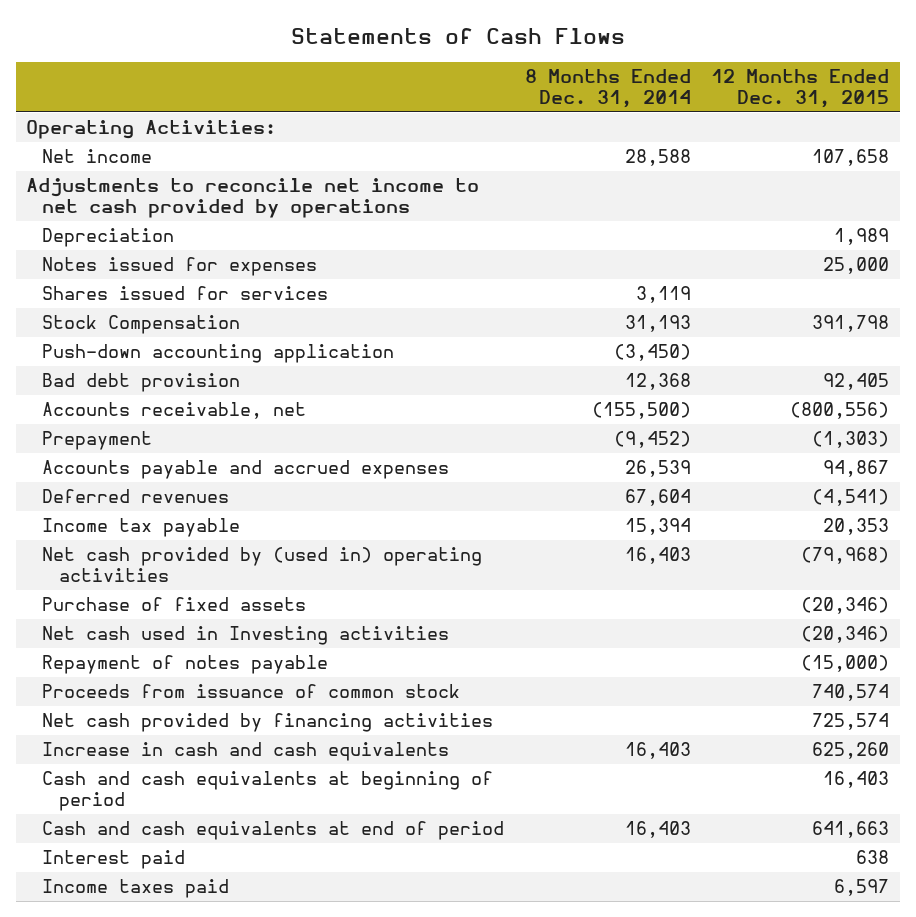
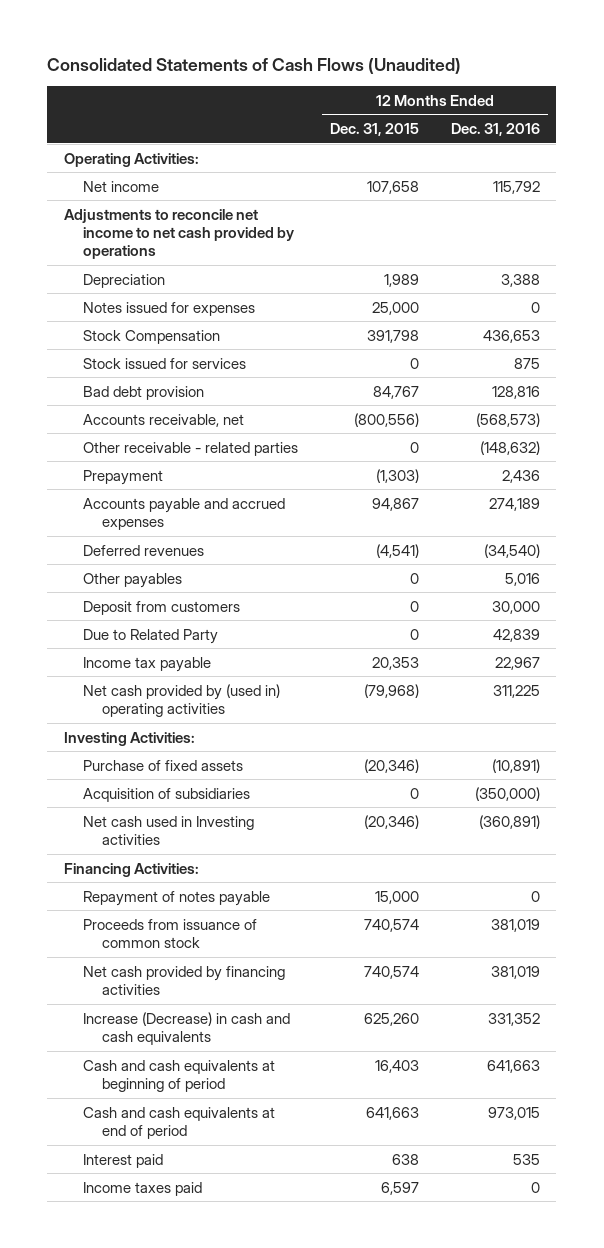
[290,27,625,44] Statements of Cash Flows -> [47,57,462,74] Consolidated Statements of Cash Flows (Unaudited)
[524,68,691,109] 8 Months Ended Dec. 31, 2014 -> none
none -> [451,123,541,137] Dec. 31, 2016
[42,286,329,301] Shares issued for services -> none
[42,344,395,364] Push-down accounting application -> none
none -> [82,357,246,369] Stock issued for services
[823,373,890,391] 92,405 -> [372,385,419,399] 84,767
none -> [82,441,298,456] Other receivable - related parties
none -> [82,572,182,588] Other payables
none -> [82,600,240,615] Deposit from customers
none -> [82,628,218,644] Due to Related Party
none -> [63,731,195,746] Investing Activities:
none -> [82,787,250,802] Acquisition of subsidiaries
none -> [63,862,199,877] Financing Activities:
[801,655,890,673] (15,000) -> [374,890,419,904] 15,000
[812,713,890,731] 725,574 -> [363,965,419,979] 740,574
[42,742,450,762] Increase in cash and cash equivalents -> [82,1011,290,1045] Increase (Decrease) in cash and cash equivalents

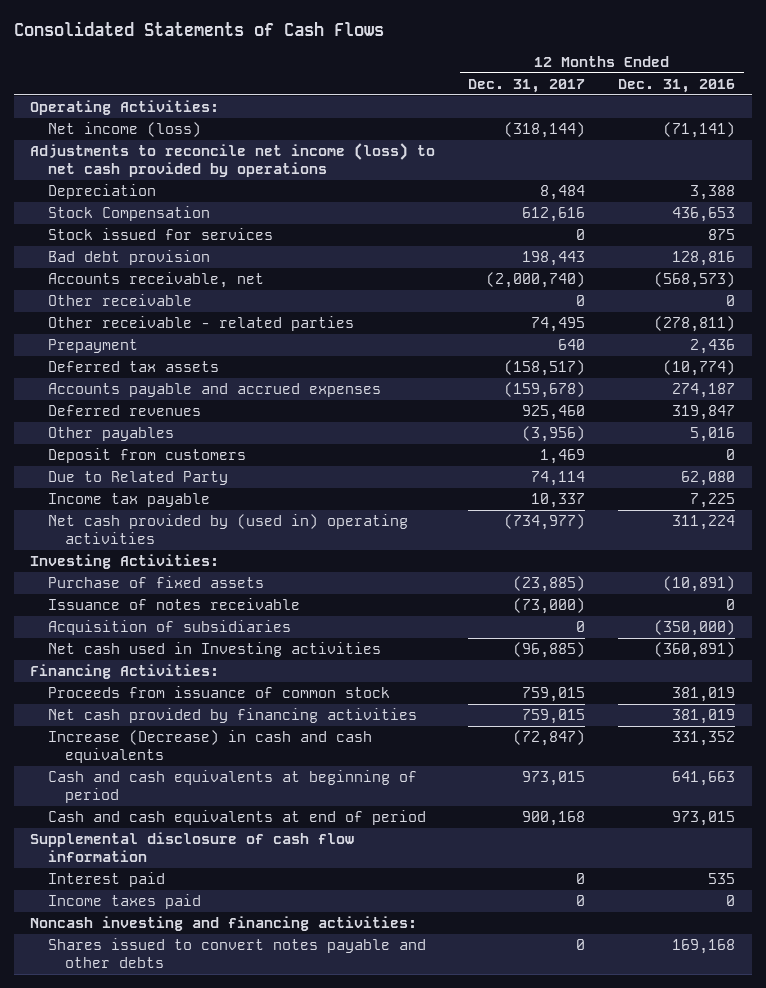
[47,57,462,74] Consolidated Statements of Cash Flows (Unaudited) -> [13,21,384,37] Consolidated Statements of Cash Flows
[329,123,419,137] Dec. 31, 2015 -> none
none -> [468,79,586,94] Dec. 31, 2017
[82,180,159,192] Net income -> [47,122,201,138] Net income (loss)
[493,180,541,194] 115,792 -> [663,122,736,139] (71,141)
[63,208,294,260] Adjustments to reconcile net income to net cash provided by operations -> [30,143,436,177] Adjustments to reconcile net income (loss) to net cash provided by operations
[82,301,255,316] Notes issued for expenses -> none
none -> [47,294,192,307] Other receivable
[480,440,541,455] (148,632) -> [654,316,736,333] (278,811)
none -> [47,361,219,373] Deferred tax assets
[489,497,541,511] 274,189 -> [672,383,736,399] 274,187
[484,543,541,558] (34,540) -> [672,405,736,421] 319,847
[492,600,541,614] 30,000 -> [726,449,736,461] 0
[493,628,541,642] 42,839 -> [681,471,736,487] 62,080
[495,656,541,670] 22,967 -> [690,493,736,509] 7,225
[493,684,541,698] 311,225 -> [672,515,736,531] 311,224
none -> [47,598,300,611] Issuance of notes receivable
[82,890,270,906] Repayment of notes payable -> none
none -> [30,832,355,862] Supplemental disclosure of cash flow information
none -> [30,916,418,932] Noncash investing and financing activities:
none -> [47,938,426,968] Shares issued to convert notes payable and other debts

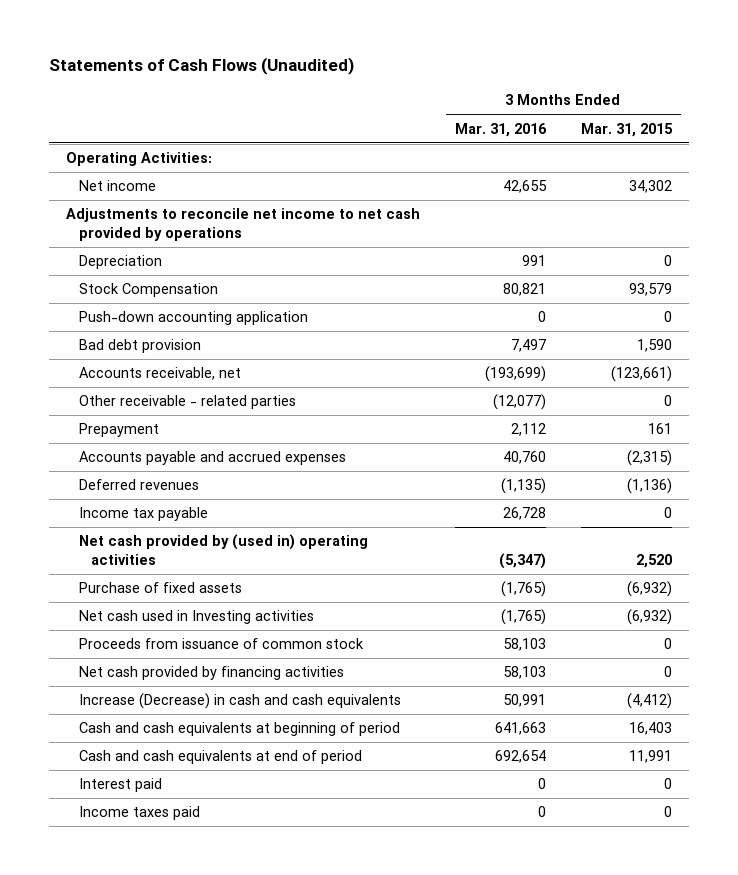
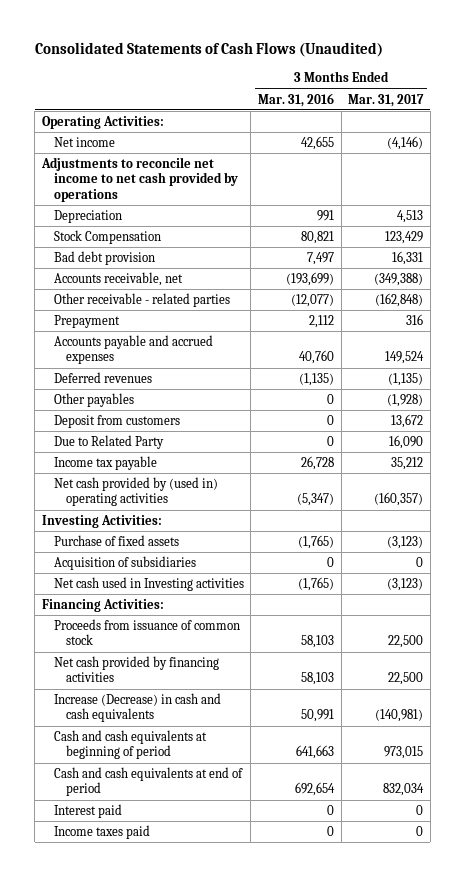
[48,57,354,76] Statements of Cash Flows (Unaudited) -> [34,42,383,58] Consolidated Statements of Cash Flows (Unaudited)
[580,122,673,137] Mar. 31, 2015 -> none
none -> [348,93,425,107] Mar. 31, 2017
[78,311,308,326] Push-down accounting application -> none
none -> [53,393,134,408] Other payables
none -> [53,415,180,429] Deposit from customers
none -> [53,435,164,450] Due to Related Party
none -> [41,515,162,529] Investing Activities:
none -> [53,556,196,571] Acquisition of subsidiaries
none -> [41,599,164,613] Financing Activities:

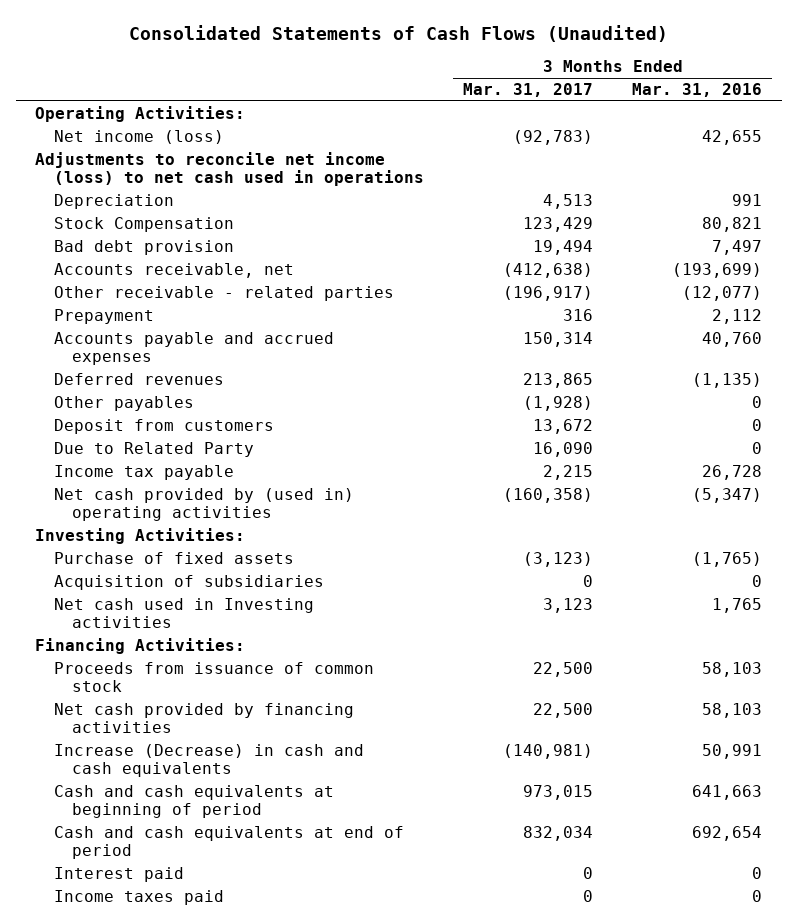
[53,137,115,148] Net income -> [53,129,224,144] Net income (loss)
[387,136,424,151] (4,146) -> [513,129,594,145] (92,783)
[40,157,238,202] Adjustments to reconcile net income to net cash provided by operations -> [35,151,424,187] Adjustments to reconcile net income (loss) to net cash used in operations
[392,251,424,266] 16,331 -> [533,239,594,255] 19,494
[374,273,424,287] (349,388) -> [503,262,594,278] (412,638)
[375,293,424,308] (162,848) -> [503,285,594,301] (196,917)
[385,351,425,365] 149,524 -> [523,331,594,347] 150,314
[388,373,424,387] (1,135) -> [523,372,594,388] 213,865
[391,457,424,471] 35,212 -> [543,464,594,480] 2,215
[374,492,424,507] (160,357) -> [503,487,594,503] (160,358)
[298,577,335,592] (1,765) -> [712,597,763,613] 1,765
[387,578,424,592] (3,123) -> [543,597,594,613] 3,123

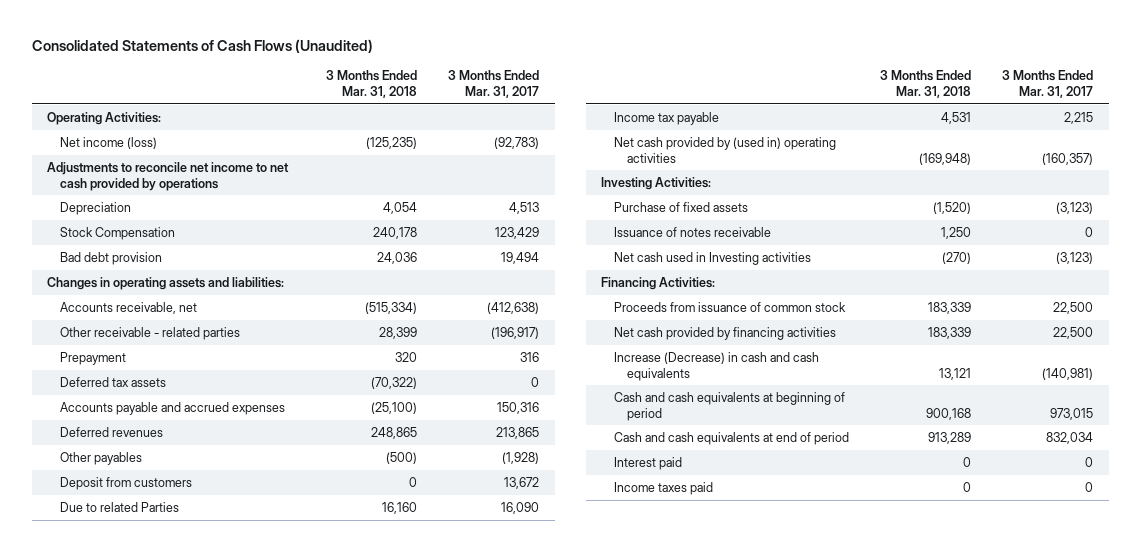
[632,83,763,98] Mar. 31, 2016 -> none
none -> [326,70,418,99] 3 Months Ended Mar. 31, 2018
[35,151,424,187] Adjustments to reconcile net income (loss) to net cash used in operations -> [47,161,290,191] Adjustments to reconcile net income to net cash provided by operations
none -> [47,276,285,290] Changes in operating assets and liabilities:
none -> [60,376,167,387] Deferred tax assets
[523,331,594,347] 150,314 -> [497,401,540,414] 150,316
[53,441,254,457] Due to Related Party -> [60,501,180,512] Due to related Parties
[503,487,594,503] (160,358) -> [1042,152,1094,165] (160,357)
[53,574,324,590] Acquisition of subsidiaries -> none
none -> [614,226,772,237] Issuance of notes receivable
[543,597,594,613] 3,123 -> [1056,251,1094,264] (3,123)

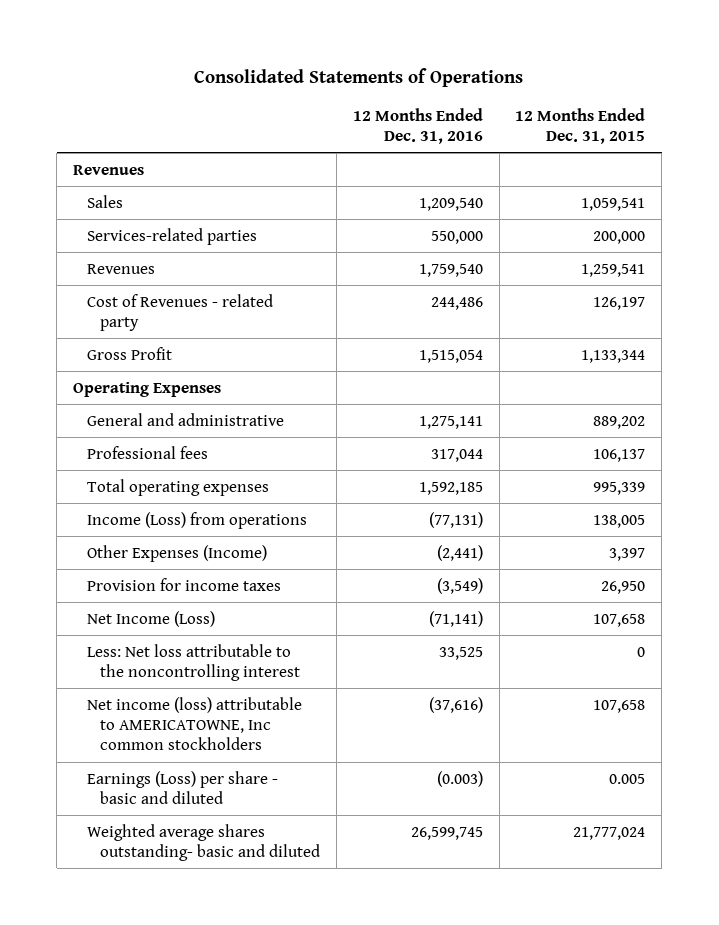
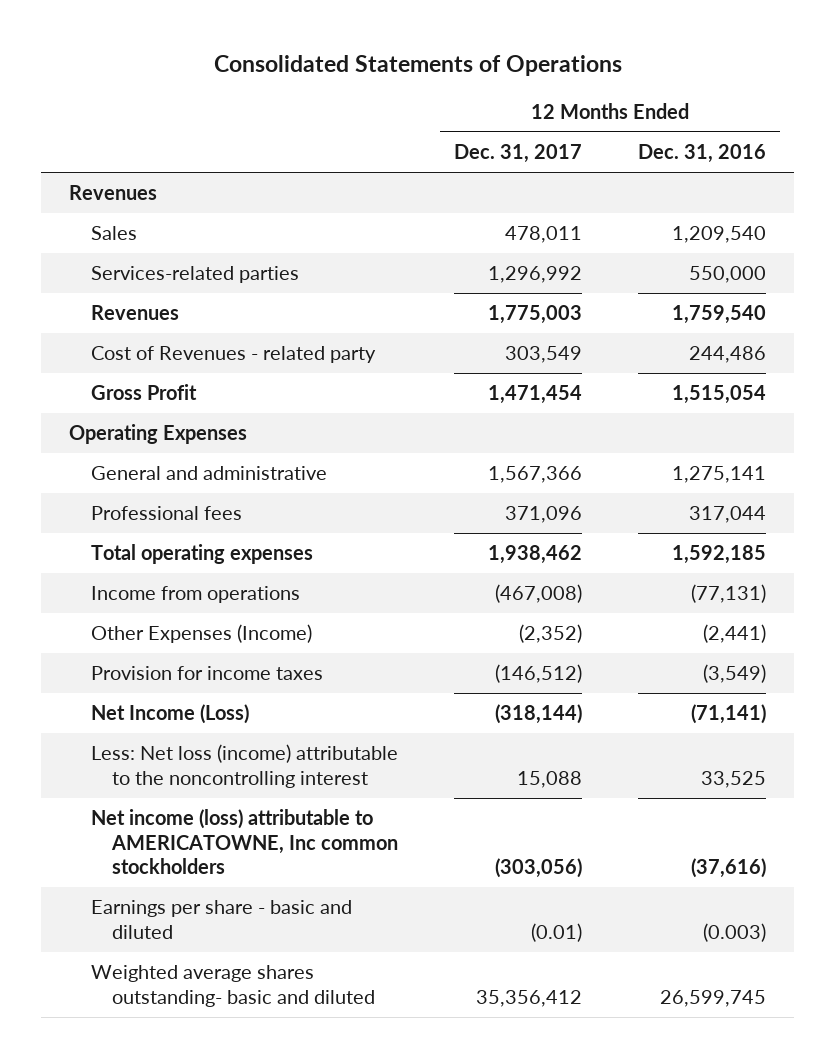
[515,107,646,145] 12 Months Ended Dec. 31, 2015 -> none
none -> [454,144,583,164] Dec. 31, 2017
[86,511,307,529] Income (Loss) from operations -> [90,586,300,604] Income from operations
[86,643,301,681] Less: Net loss attributable to the noncontrolling interest -> [90,744,398,788] Less: Net loss (income) attributable to the noncontrolling interest
[86,770,278,804] Earnings (Loss) per share - basic and diluted -> [90,900,352,939] Earnings per share - basic and diluted

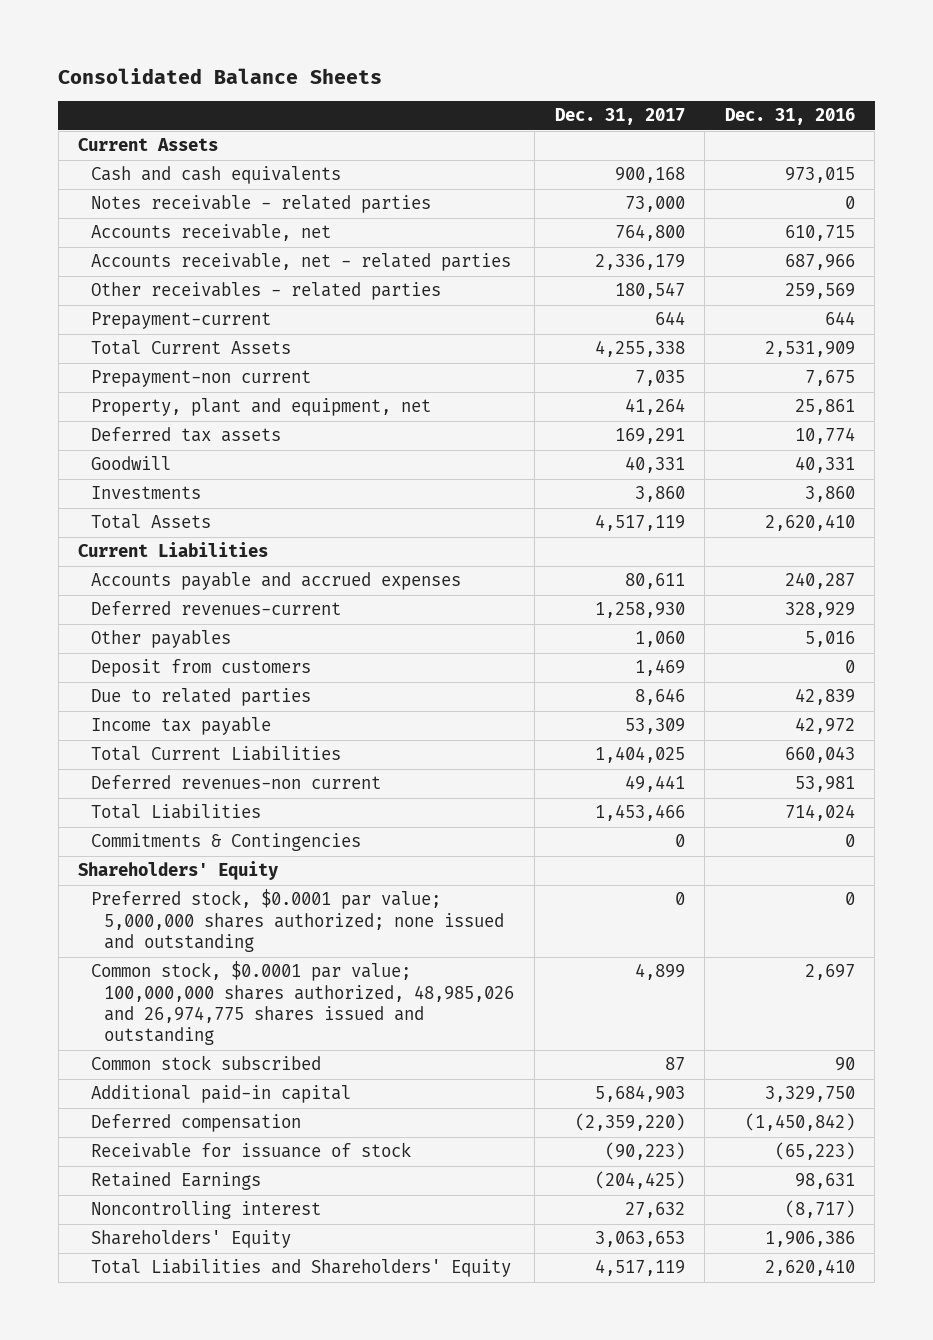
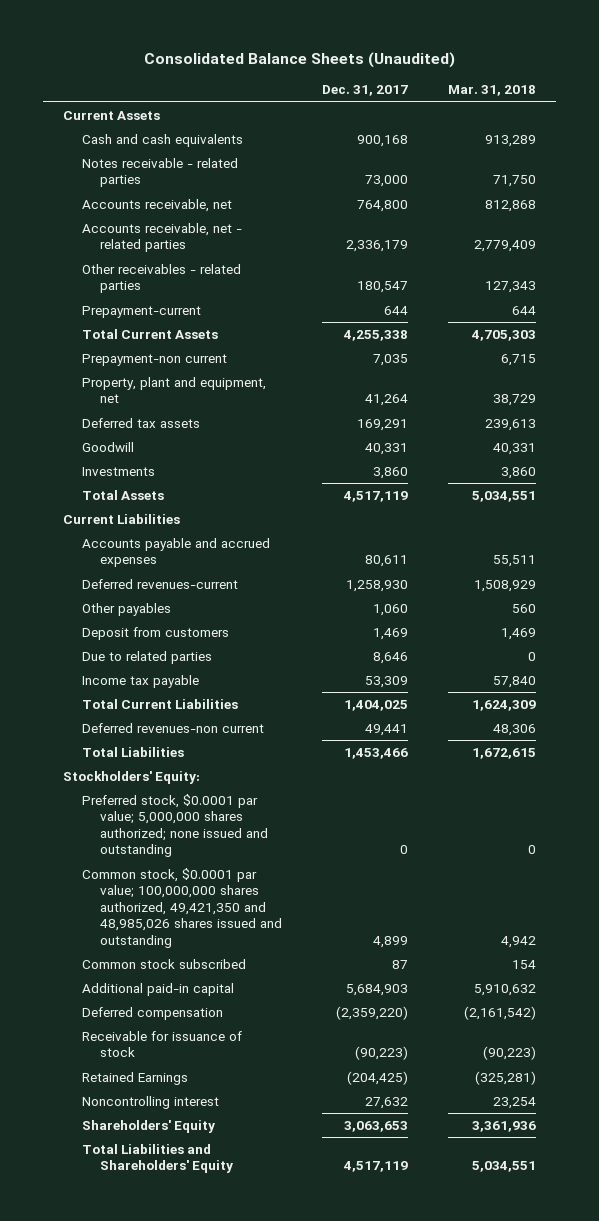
[58,68,383,85] Consolidated Balance Sheets -> [143,52,455,69] Consolidated Balance Sheets (Unaudited)
[724,108,855,126] Dec. 31, 2016 -> none
none -> [447,85,536,97] Mar. 31, 2018
[91,833,362,852] Commitments & Contingencies -> none
[78,861,279,881] Shareholders' Equity -> [63,770,201,784] Stockholders' Equity:
[91,961,515,1046] Common stock, $0.0001 par value; 100,000,000 shares authorized, 48,985,026 and 26,974,775 shares issued and outstanding -> [81,867,283,948] Common stock, $0.0001 par value; 100,000,000 shares authorized, 49,421,350 and 48,985,026 shares issued and outstanding

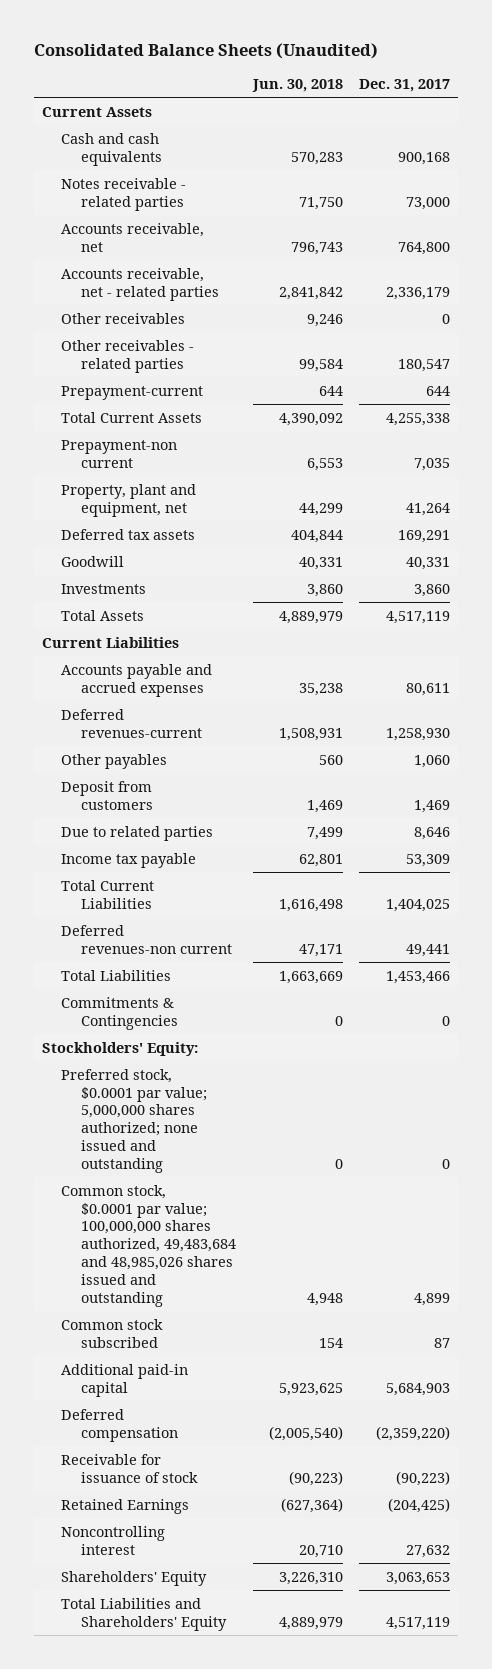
[447,85,536,97] Mar. 31, 2018 -> none
none -> [251,79,343,93] Jun. 30, 2018
none -> [61,312,186,324] Other receivables
none -> [61,996,179,1030] Commitments & Contingencies
[81,867,283,948] Common stock, $0.0001 par value; 100,000,000 shares authorized, 49,421,350 and 48,985,026 shares issued and outstanding -> [61,1184,237,1307] Common stock, $0.0001 par value; 100,000,000 shares authorized, 49,483,684 and 48,985,026 shares issued and outstanding

